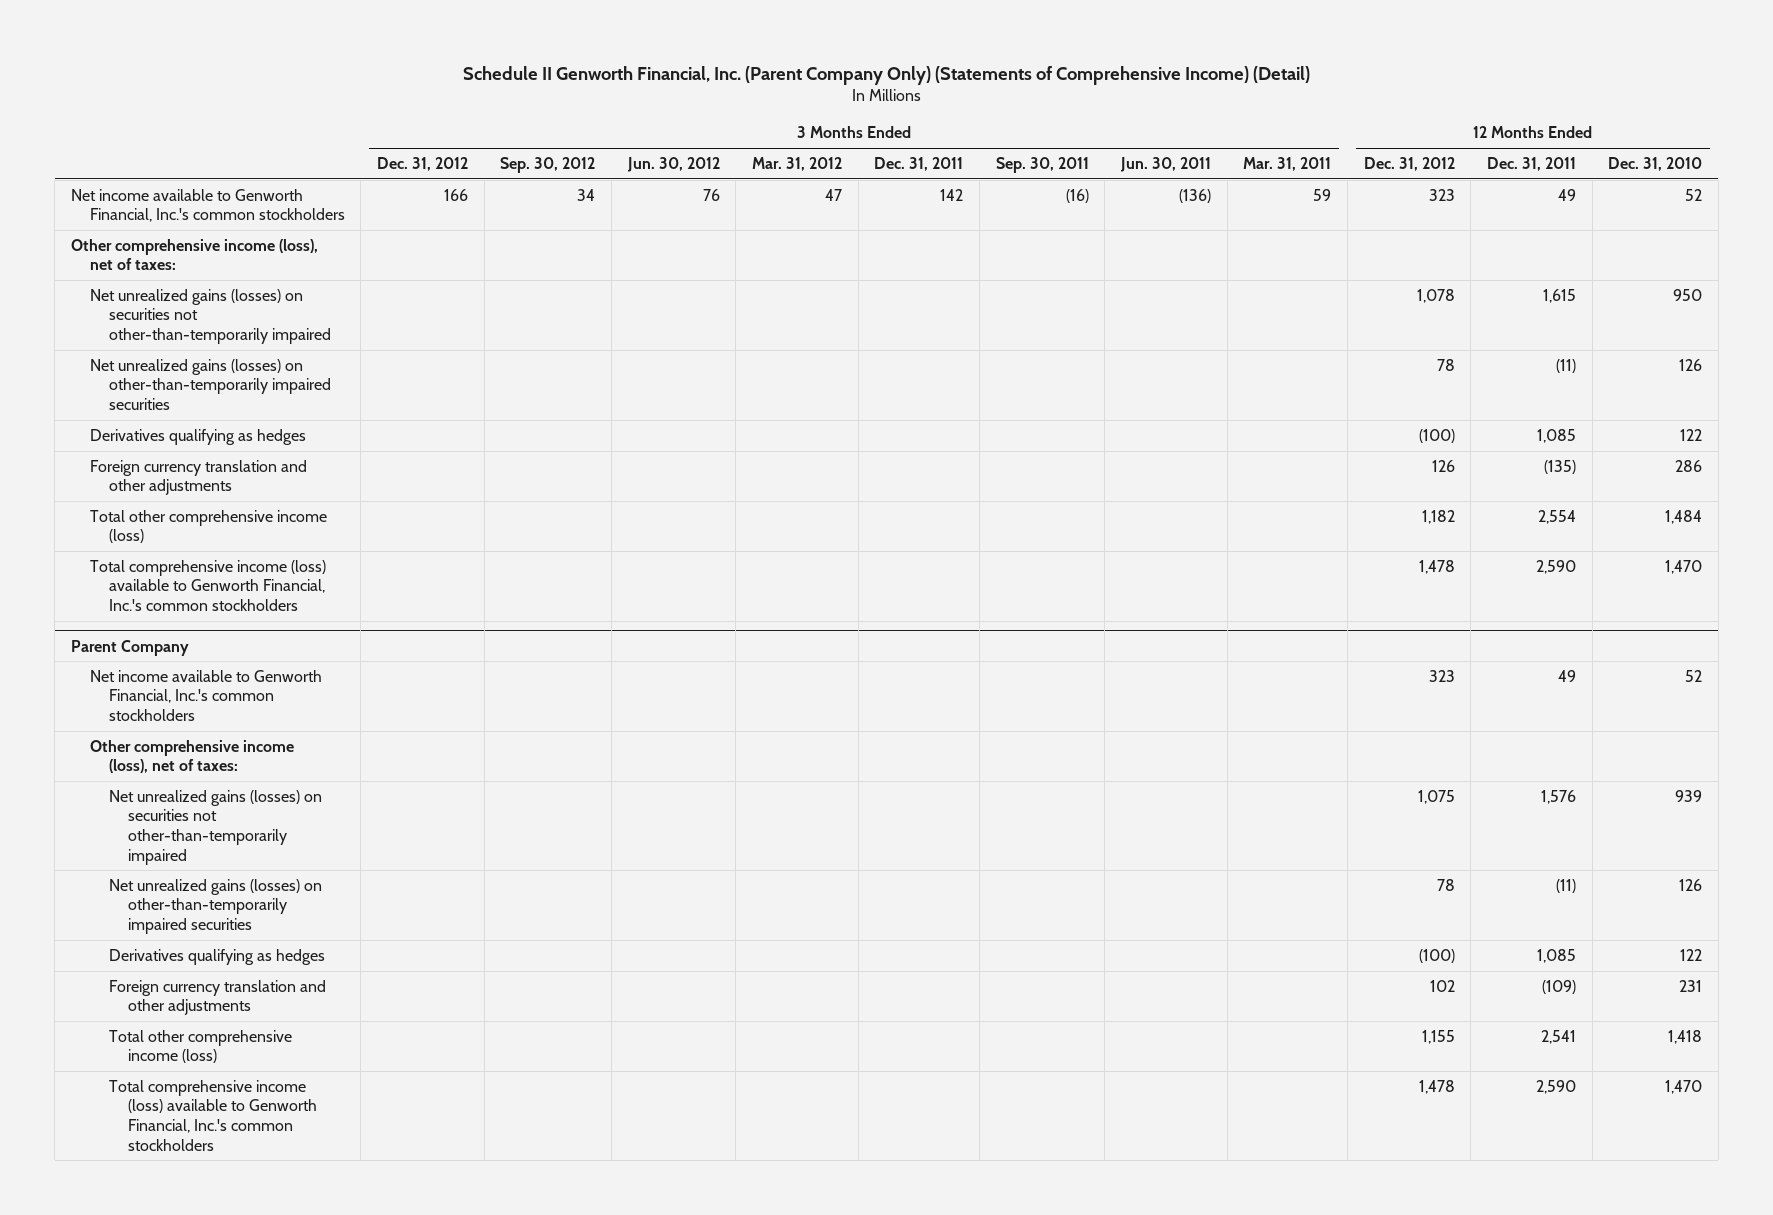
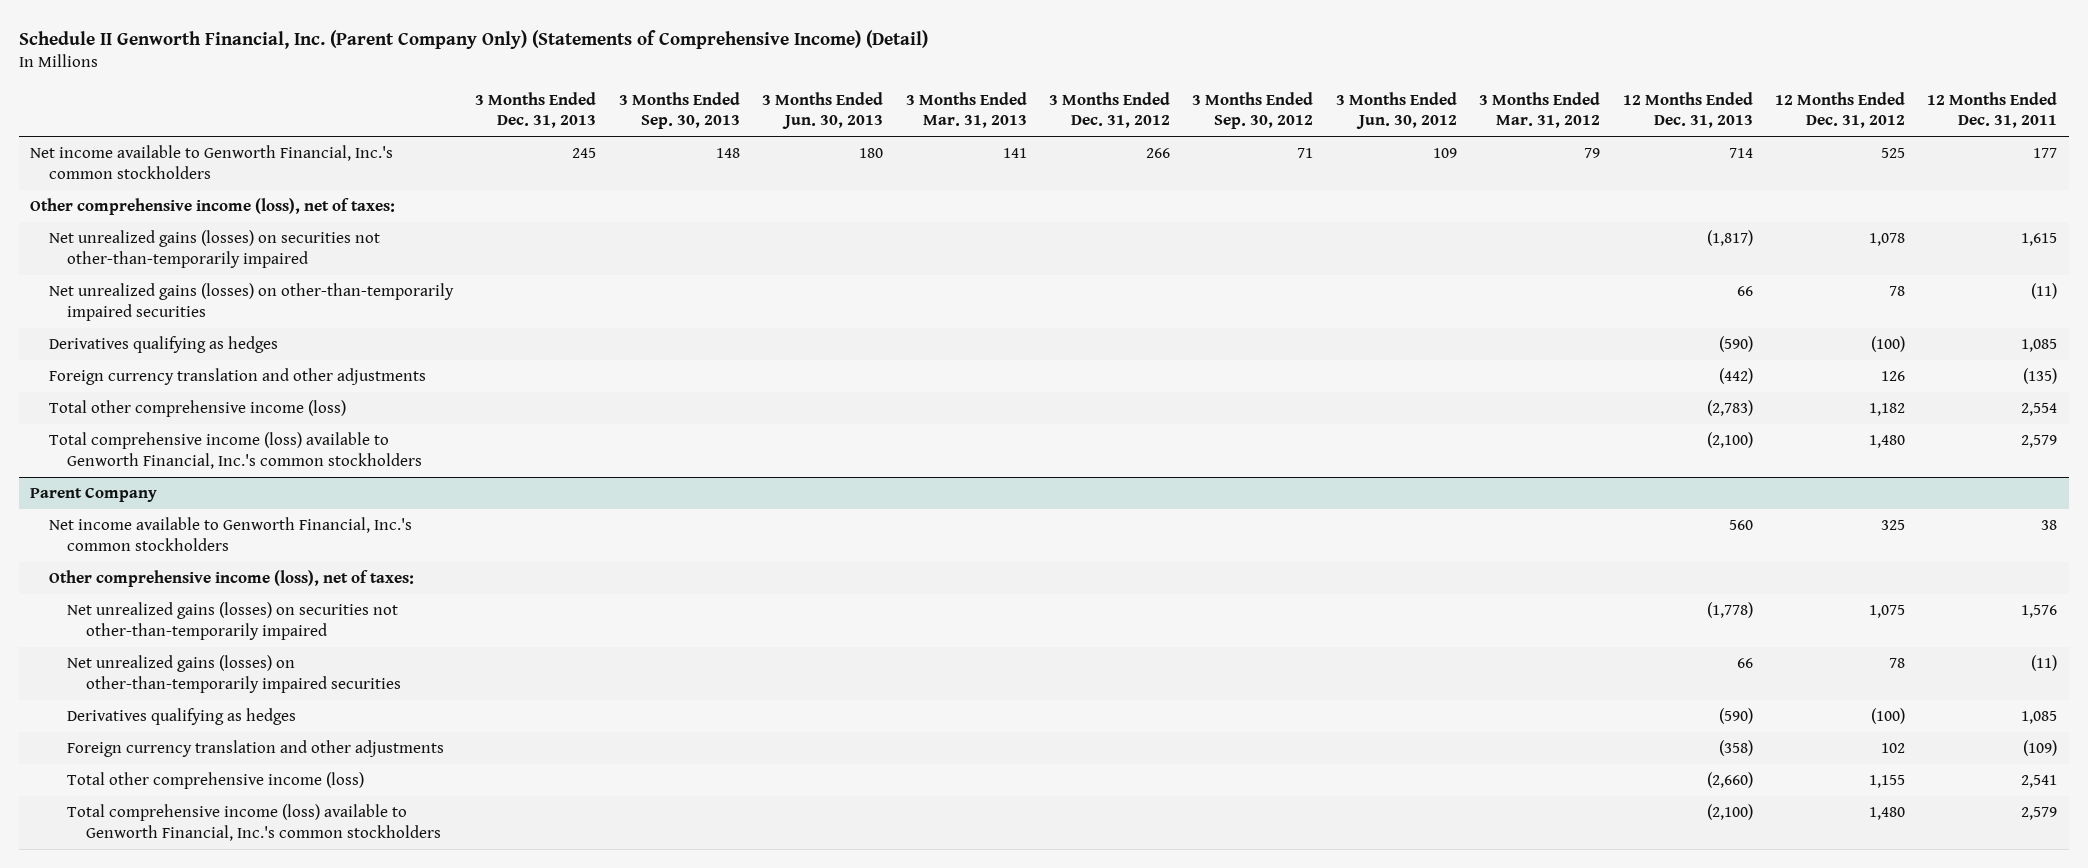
[874,157,964,172] Dec. 31, 2011 -> none
[995,157,1089,174] Sep. 30, 2011 -> none
[1120,157,1212,173] Jun. 30, 2011 -> none
[1243,157,1332,172] Mar. 31, 2011 -> none
[1608,157,1703,172] Dec. 31, 2010 -> none
none -> [475,91,597,129] 3 Months Ended Dec. 31, 2013
none -> [618,91,740,130] 3 Months Ended Sep. 30, 2013
none -> [762,91,884,130] 3 Months Ended Jun. 30, 2013
none -> [905,91,1027,129] 3 Months Ended Mar. 31, 2013
none -> [1622,91,1753,129] 12 Months Ended Dec. 31, 2013
[444,188,469,201] 166 -> [1145,148,1170,159] 266
[577,188,596,201] 34 -> [1297,148,1314,159] 71
[702,188,720,201] 76 -> [1432,148,1457,159] 109
[825,188,843,201] 47 -> [1584,148,1601,159] 79
[1428,188,1455,201] 323 -> [1881,148,1906,159] 525
[1557,188,1576,201] 49 -> [2033,148,2058,159] 177
[1418,559,1455,574] 1,478 -> [1869,435,1906,449] 1,480
[1535,559,1576,574] 2,590 -> [2021,435,2058,449] 2,579
[1428,669,1455,682] 323 -> [1881,520,1906,531] 325
[1557,669,1576,682] 49 -> [2041,520,2058,531] 38
[1418,1079,1455,1094] 1,478 -> [1869,807,1906,821] 1,480
[1535,1079,1576,1094] 2,590 -> [2021,807,2058,821] 2,579

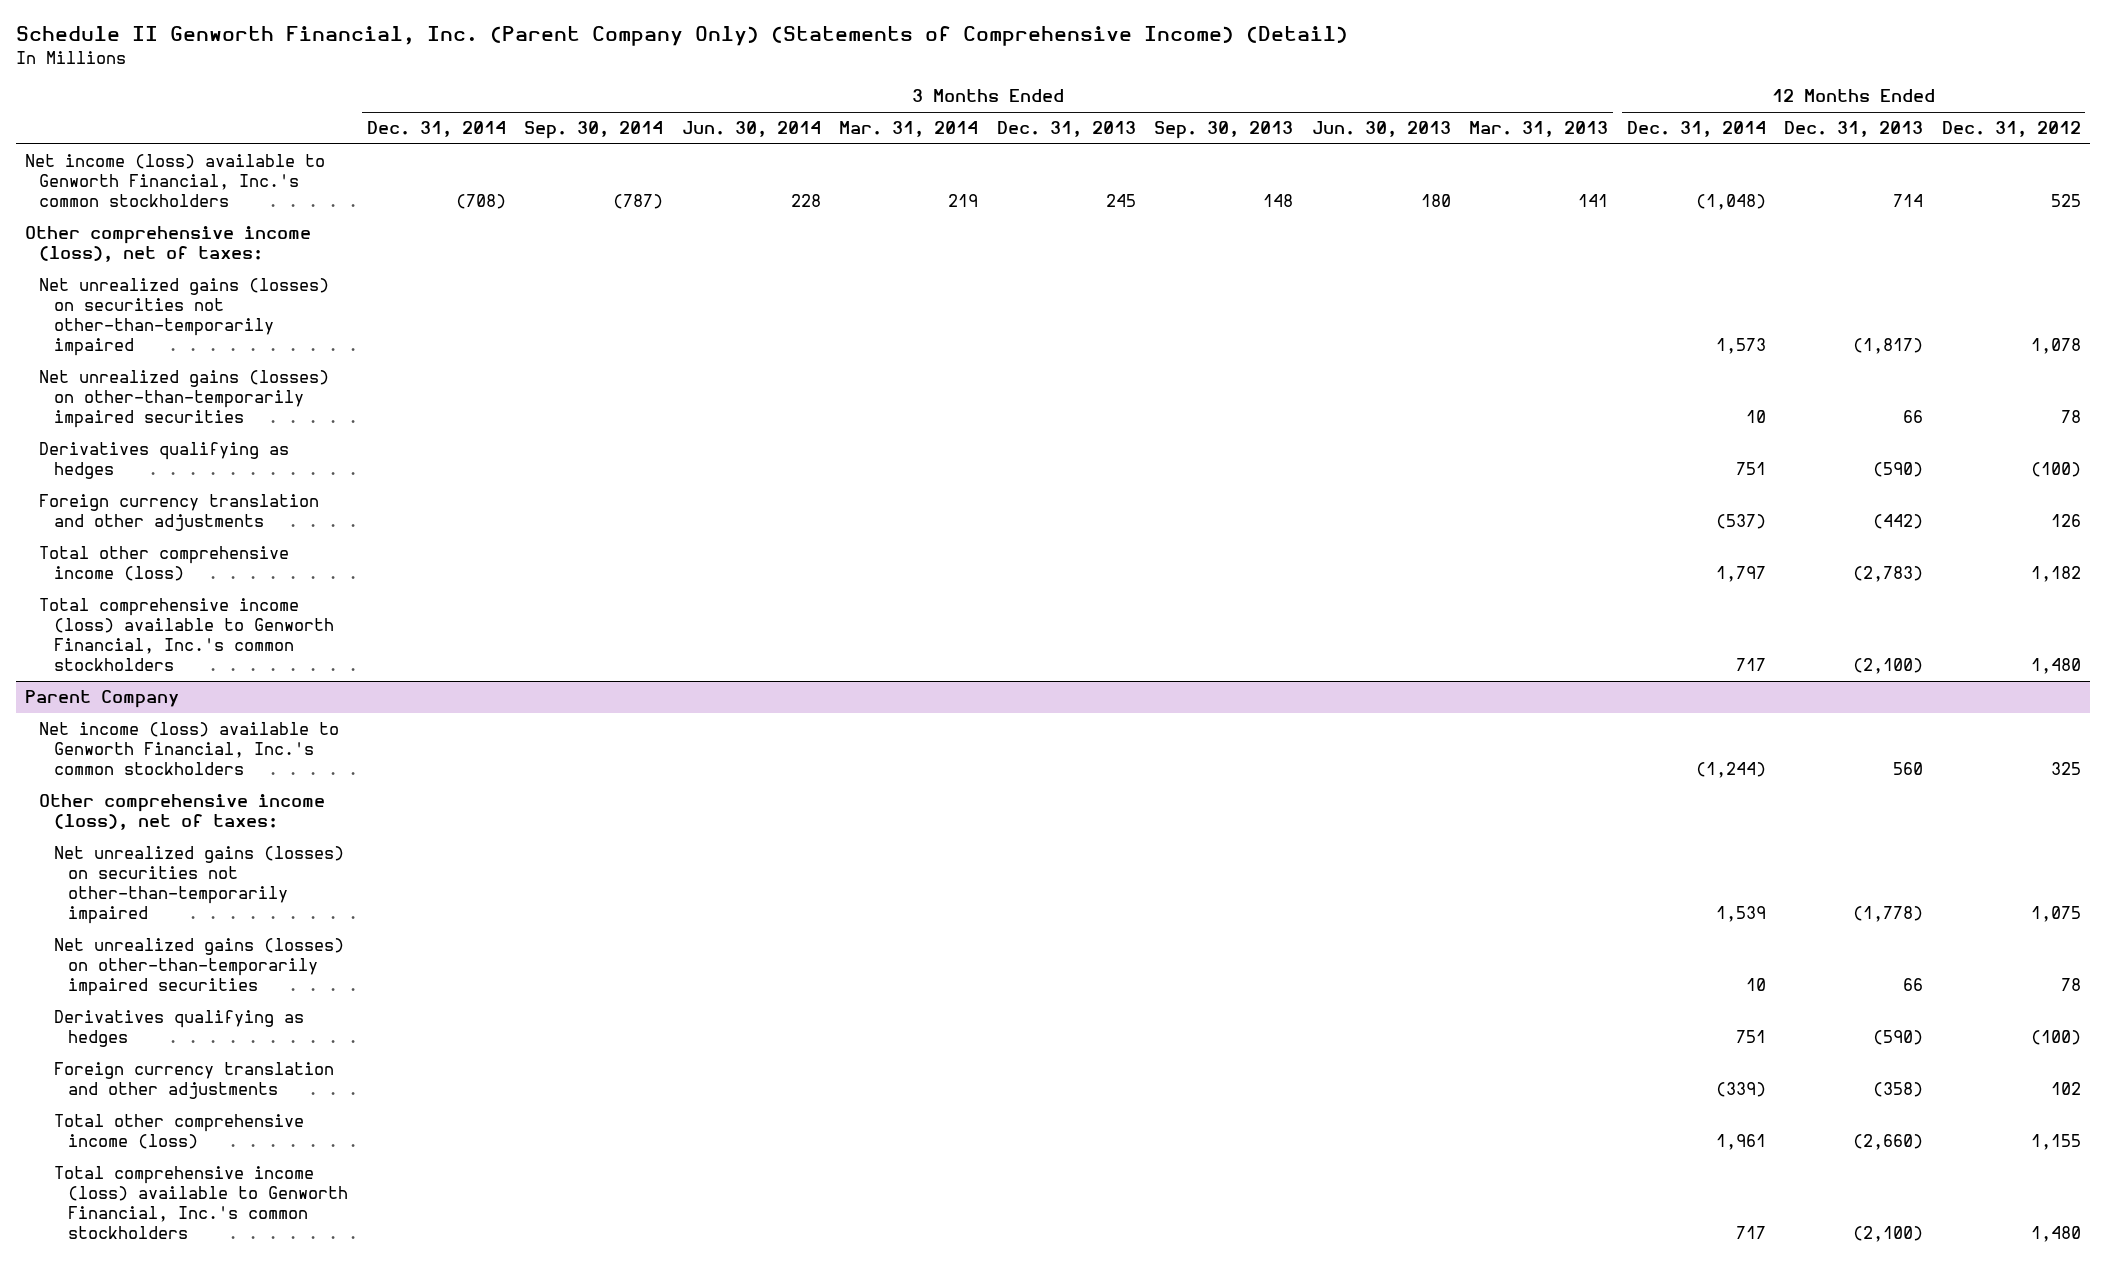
[1048,91,1170,129] 3 Months Ended Dec. 31, 2012 -> none
[1192,91,1314,130] 3 Months Ended Sep. 30, 2012 -> none
[1335,91,1457,130] 3 Months Ended Jun. 30, 2012 -> none
[1479,91,1601,129] 3 Months Ended Mar. 31, 2012 -> none
[1927,91,2058,129] 12 Months Ended Dec. 31, 2011 -> none
none -> [366,121,506,138] Dec. 31, 2014
none -> [524,121,664,140] Sep. 30, 2014
none -> [681,121,821,138] Jun. 30, 2014
none -> [839,121,979,138] Mar. 31, 2014
none -> [1626,121,1766,138] Dec. 31, 2014
[30,145,394,179] Net income available to Genworth Financial, Inc.'s common stockholders -> [24,154,325,208] Net income (loss) available to Genworth Financial, Inc.'s common stockholders
[48,517,412,551] Net income available to Genworth Financial, Inc.'s common stockholders -> [39,722,340,776] Net income (loss) available to Genworth Financial, Inc.'s common stockholders

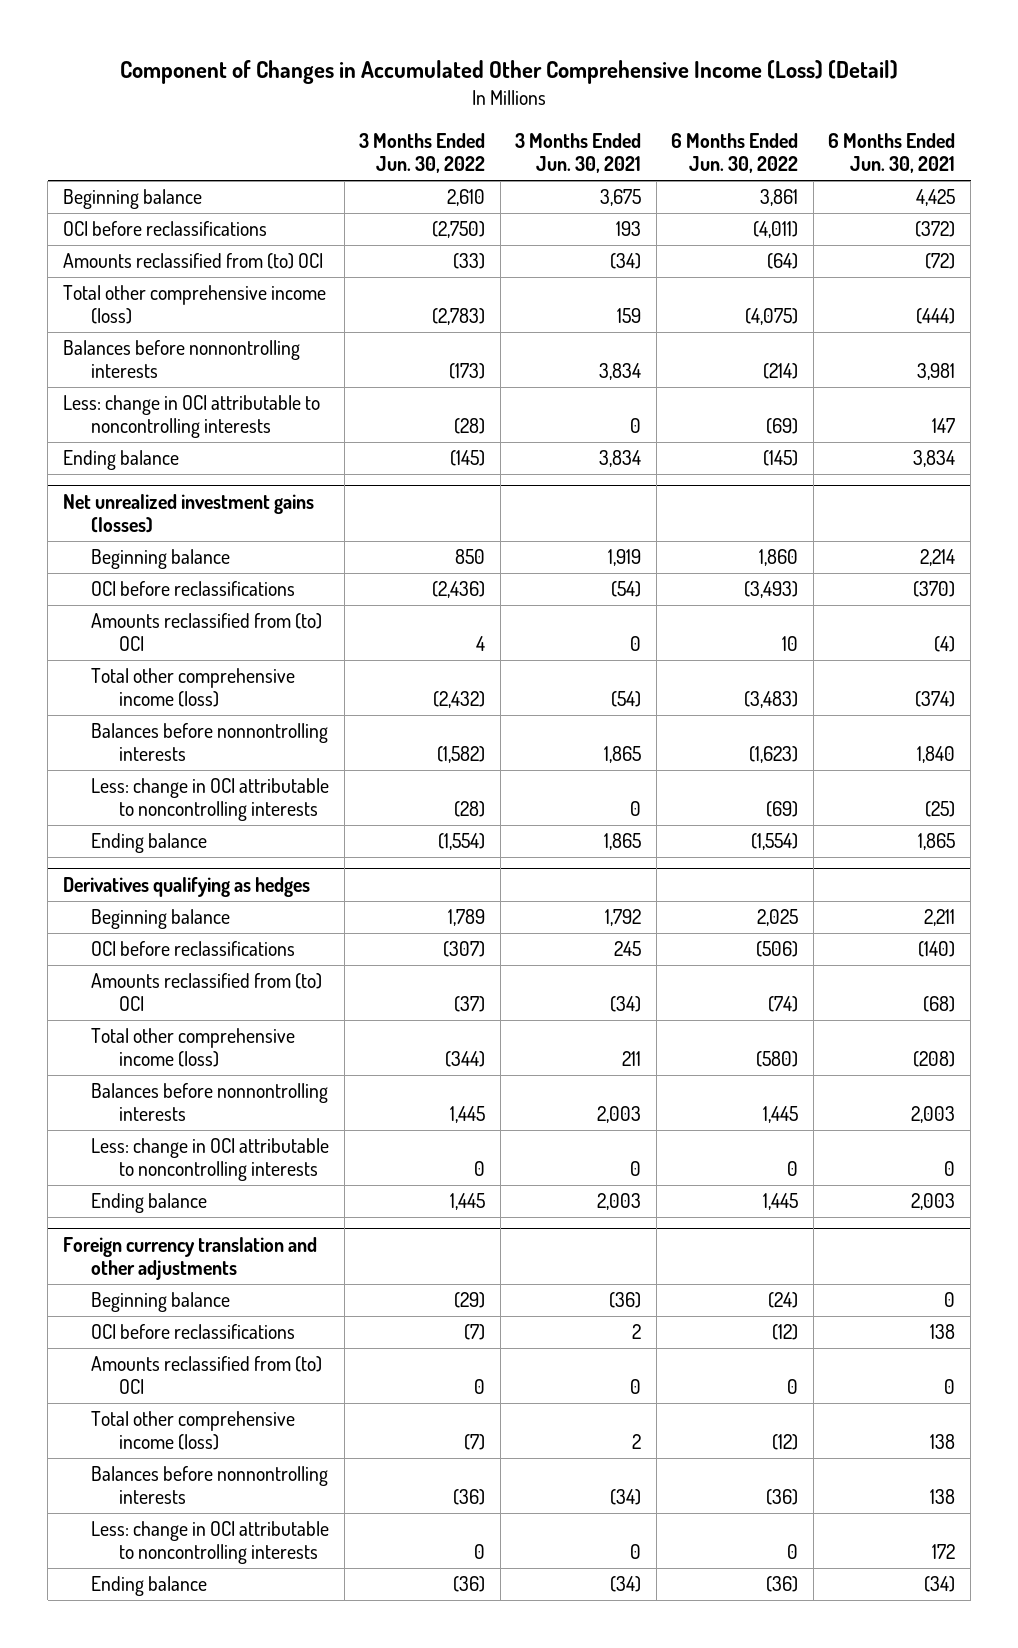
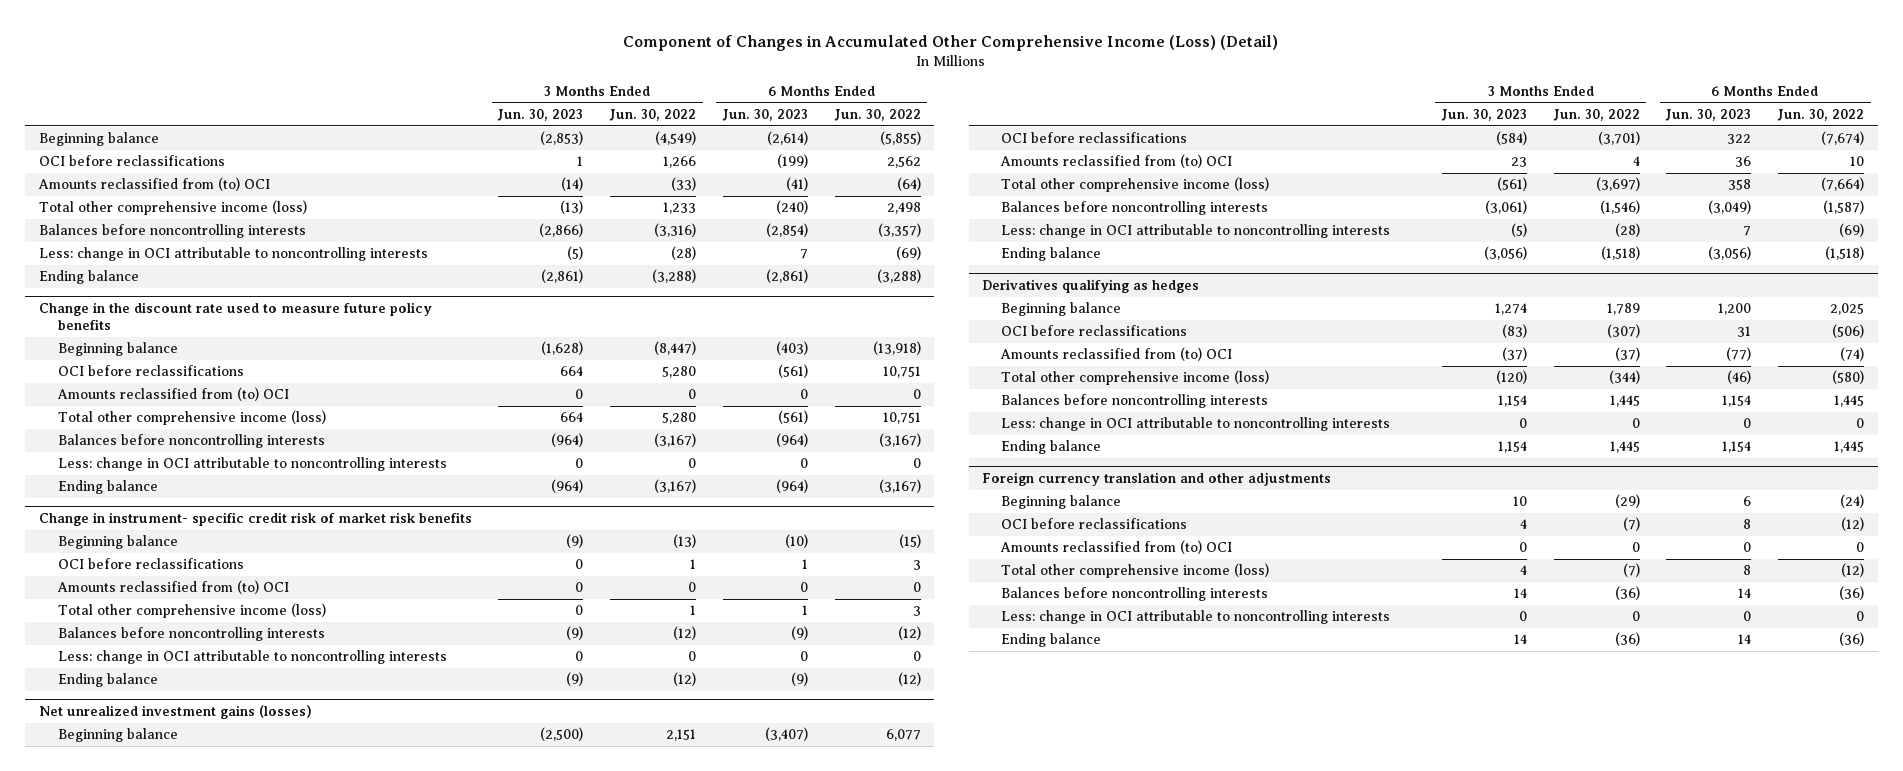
[515,132,642,174] 3 Months Ended Jun. 30, 2021 -> none
[828,132,956,174] 6 Months Ended Jun. 30, 2021 -> none
none -> [497,108,584,121] Jun. 30, 2023
none -> [721,108,808,121] Jun. 30, 2023
[447,189,486,207] 2,610 -> [655,131,697,146] (4,549)
[760,189,799,207] 3,861 -> [879,131,921,146] (5,855)
[432,221,486,239] (2,750) -> [663,156,697,169] 1,266
[753,221,799,239] (4,011) -> [886,156,921,169] 2,562
[432,308,486,326] (2,783) -> [663,202,697,215] 1,233
[745,308,799,326] (4,075) -> [886,202,921,215] 2,498
[63,340,301,379] Balances before nonnontrolling interests -> [38,224,306,239] Balances before noncontrolling interests
[449,363,486,380] (173) -> [654,223,697,238] (3,316)
[763,363,799,380] (214) -> [877,223,921,238] (3,357)
[450,450,486,467] (145) -> [652,269,697,284] (3,288)
[763,450,799,467] (145) -> [876,269,921,284] (3,288)
none -> [38,301,432,330] Change in the discount rate used to measure future policy benefits
none -> [57,342,178,357] Beginning balance
none -> [57,365,244,377] OCI before reclassifications
none -> [56,387,289,402] Amounts reclassified from (to) OCI
none -> [57,410,326,426] Total other comprehensive income (loss)
none -> [57,434,325,449] Balances before noncontrolling interests
none -> [57,457,447,472] Less: change in OCI attributable to noncontrolling interests
none -> [57,480,158,495] Ending balance
none -> [38,511,472,526] Change in instrument- specific credit risk of market risk benefits
none -> [57,535,178,550] Beginning balance
none -> [57,558,244,570] OCI before reclassifications
none -> [56,580,289,595] Amounts reclassified from (to) OCI
none -> [57,603,326,619] Total other comprehensive income (loss)
none -> [57,627,325,642] Balances before noncontrolling interests
none -> [57,650,447,665] Less: change in OCI attributable to noncontrolling interests
none -> [57,673,158,688] Ending balance
[455,549,486,565] 850 -> [666,729,697,742] 2,151
[759,549,799,567] 1,860 -> [885,729,921,742] 6,077
[432,581,486,599] (2,436) -> [1597,131,1640,146] (3,701)
[744,581,799,599] (3,493) -> [1821,131,1865,146] (7,674)
[433,691,486,709] (2,432) -> [1595,177,1640,192] (3,697)
[744,691,799,709] (3,483) -> [1821,177,1865,192] (7,664)
[90,723,328,762] Balances before nonnontrolling interests -> [1001,201,1269,216] Balances before noncontrolling interests
[437,746,486,764] (1,582) -> [1599,200,1640,215] (1,546)
[749,746,799,764] (1,623) -> [1823,200,1865,215] (1,587)
[438,833,486,851] (1,554) -> [1600,246,1640,261] (1,518)
[751,833,799,851] (1,554) -> [1825,246,1865,261] (1,518)
[90,1083,328,1122] Balances before nonnontrolling interests -> [1001,394,1269,409] Balances before noncontrolling interests
[90,1466,328,1505] Balances before nonnontrolling interests -> [1001,587,1269,602] Balances before noncontrolling interests

